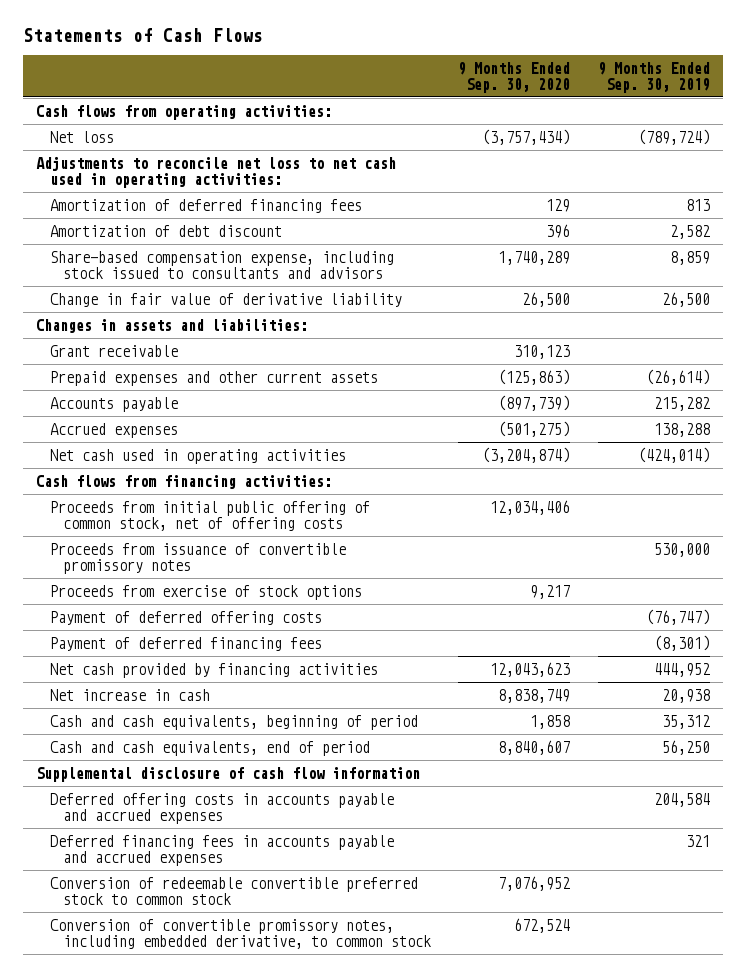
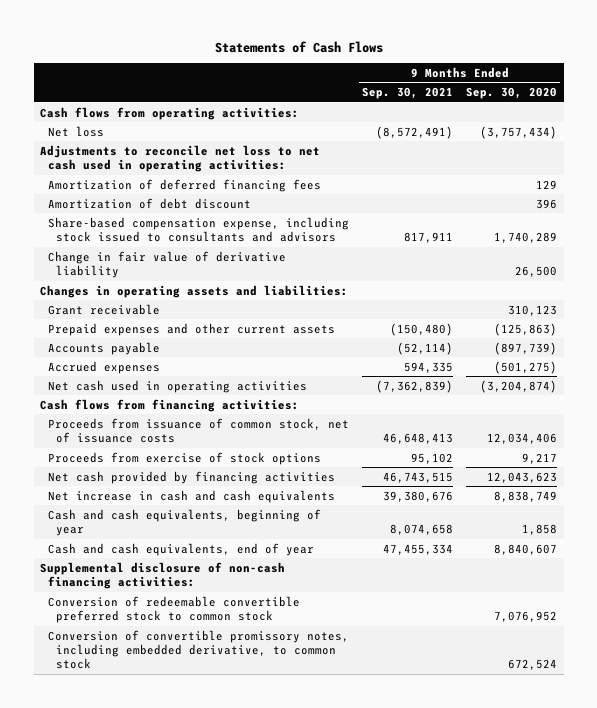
[597,61,710,93] 9 Months Ended Sep. 30, 2019 -> none
none -> [362,87,454,100] Sep. 30, 2021
[36,318,309,333] Changes in assets and liabilities: -> [40,284,349,298] Changes in operating assets and liabilities:
[49,542,346,574] Proceeds from issuance of convertible promissory notes -> none
[49,500,370,531] Proceeds from initial public offering of common stock, net of offering costs -> [48,417,350,444] Proceeds from issuance of common stock, net of issuance costs
[49,610,322,625] Payment of deferred offering costs -> none
[49,636,322,651] Payment of deferred financing fees -> none
[49,792,394,824] Deferred offering costs in accounts payable and accrued expenses -> none
[49,834,394,866] Deferred financing fees in accounts payable and accrued expenses -> none
[49,688,210,701] Net increase in cash -> [48,489,336,503] Net increase in cash and cash equivalents
[49,714,418,730] Cash and cash equivalents, beginning of period -> [48,508,322,537] Cash and cash equivalents, beginning of year
[49,740,370,756] Cash and cash equivalents, end of period -> [48,542,315,556] Cash and cash equivalents, end of year
[36,766,421,782] Supplemental disclosure of cash flow information -> [40,561,286,590] Supplemental disclosure of non-cash financing activities:

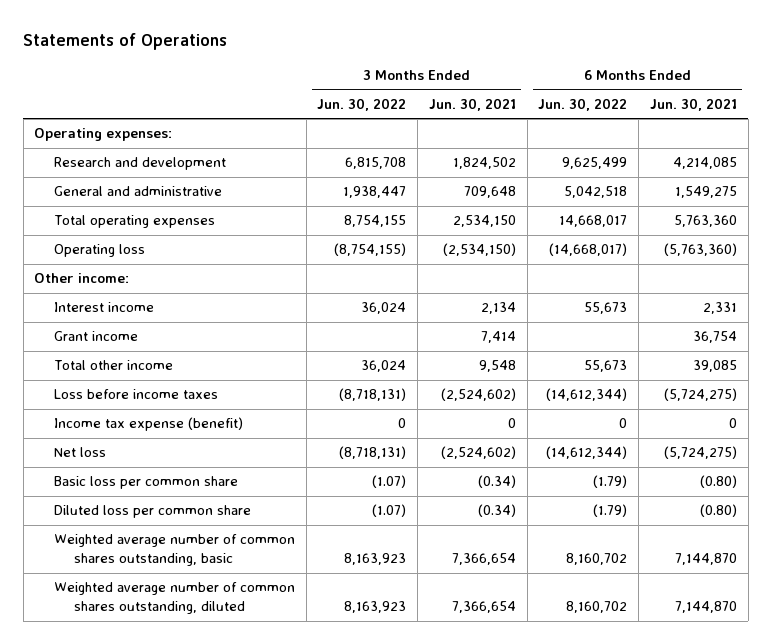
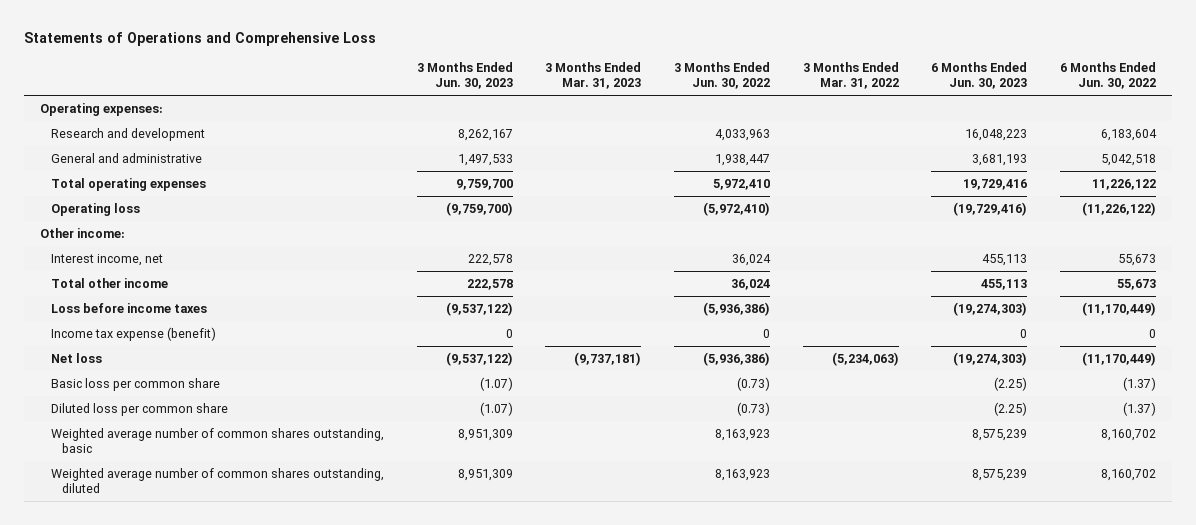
[23,32,228,50] Statements of Operations -> [23,31,376,46] Statements of Operations and Comprehensive Loss
[428,97,516,111] Jun. 30, 2021 -> none
[649,97,737,111] Jun. 30, 2021 -> none
none -> [416,61,513,90] 3 Months Ended Jun. 30, 2023
none -> [545,61,642,90] 3 Months Ended Mar. 31, 2023
none -> [802,61,899,90] 3 Months Ended Mar. 31, 2022
none -> [931,61,1028,90] 6 Months Ended Jun. 30, 2023
[345,157,407,170] 6,815,708 -> [714,128,770,141] 4,033,963
[562,157,628,170] 9,625,499 -> [1100,128,1157,141] 6,183,604
[344,215,407,228] 8,754,155 -> [712,178,770,190] 5,972,410
[559,215,628,228] 14,668,017 -> [1091,178,1156,190] 11,226,122
[334,243,407,257] (8,754,155) -> [702,201,770,216] (5,972,410)
[549,243,628,257] (14,668,017) -> [1081,201,1156,216] (11,226,122)
[53,331,138,342] Grant income -> none
[53,302,154,313] Interest income -> [50,253,163,266] Interest income, net
[339,388,407,402] (8,718,131) -> [702,301,770,316] (5,936,386)
[546,388,628,402] (14,612,344) -> [1081,301,1156,316] (11,170,449)
[339,446,407,460] (8,718,131) -> [702,351,770,366] (5,936,386)
[546,446,628,460] (14,612,344) -> [1081,351,1156,366] (11,170,449)
[372,475,407,489] (1.07) -> [736,376,770,391] (0.73)
[593,475,628,489] (1.79) -> [1122,376,1156,391] (1.37)
[372,504,407,518] (1.07) -> [736,401,770,416] (0.73)
[593,504,628,518] (1.79) -> [1122,401,1156,416] (1.37)

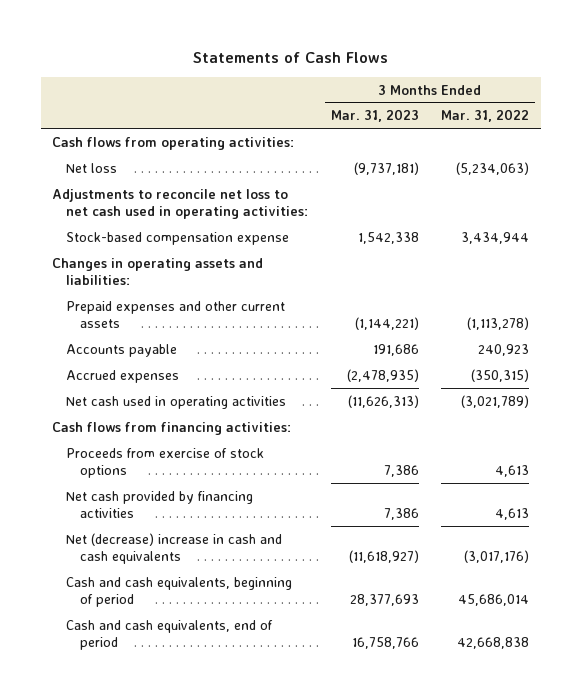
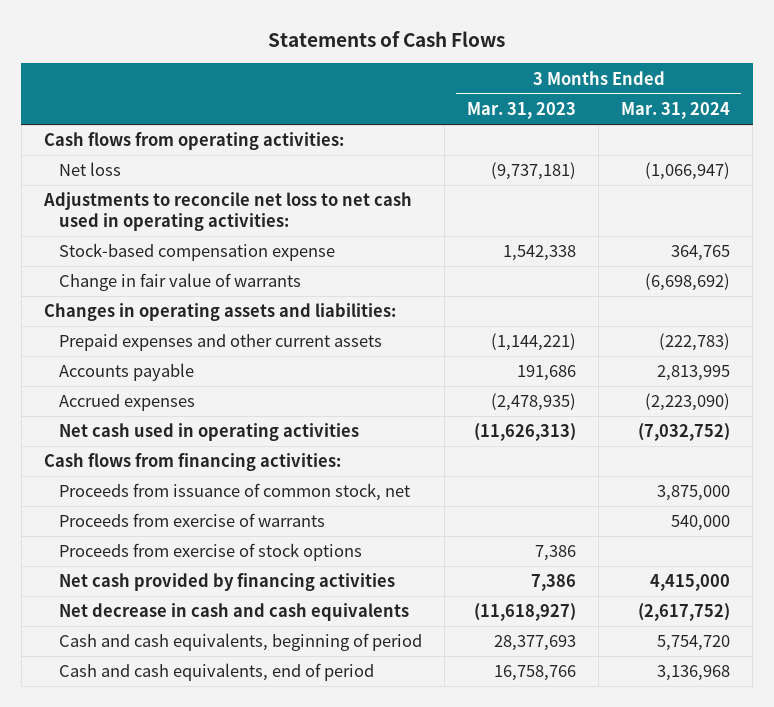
[441,109,530,123] Mar. 31, 2022 -> none
none -> [621,102,731,120] Mar. 31, 2024
none -> [59,273,302,292] Change in fair value of warrants
none -> [59,483,411,502] Proceeds from issuance of common stock, net
none -> [59,513,326,528] Proceeds from exercise of warrants
[66,532,283,564] Net (decrease) increase in cash and cash equivalents -> [59,603,410,622] Net decrease in cash and cash equivalents

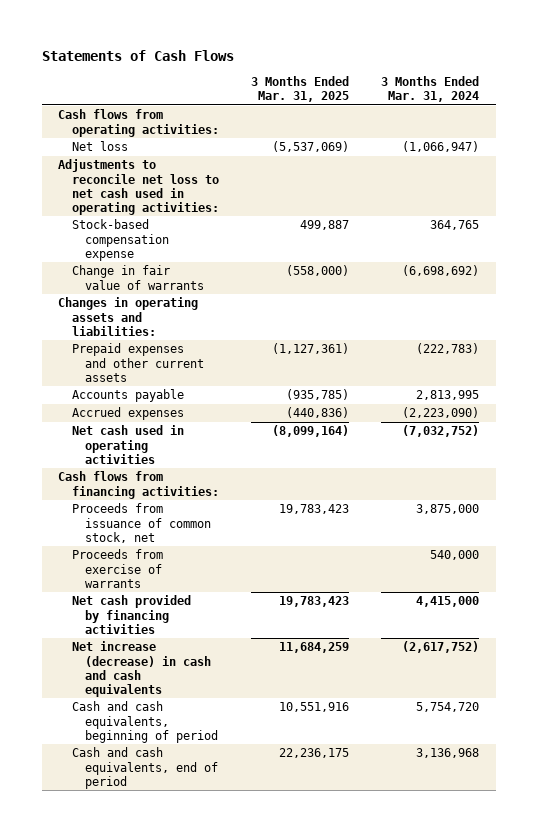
[467,102,577,120] Mar. 31, 2023 -> none
none -> [250,76,349,103] 3 Months Ended Mar. 31, 2025
[59,543,363,562] Proceeds from exercise of stock options -> none
[59,603,410,622] Net decrease in cash and cash equivalents -> [71,641,211,697] Net increase (decrease) in cash and cash equivalents

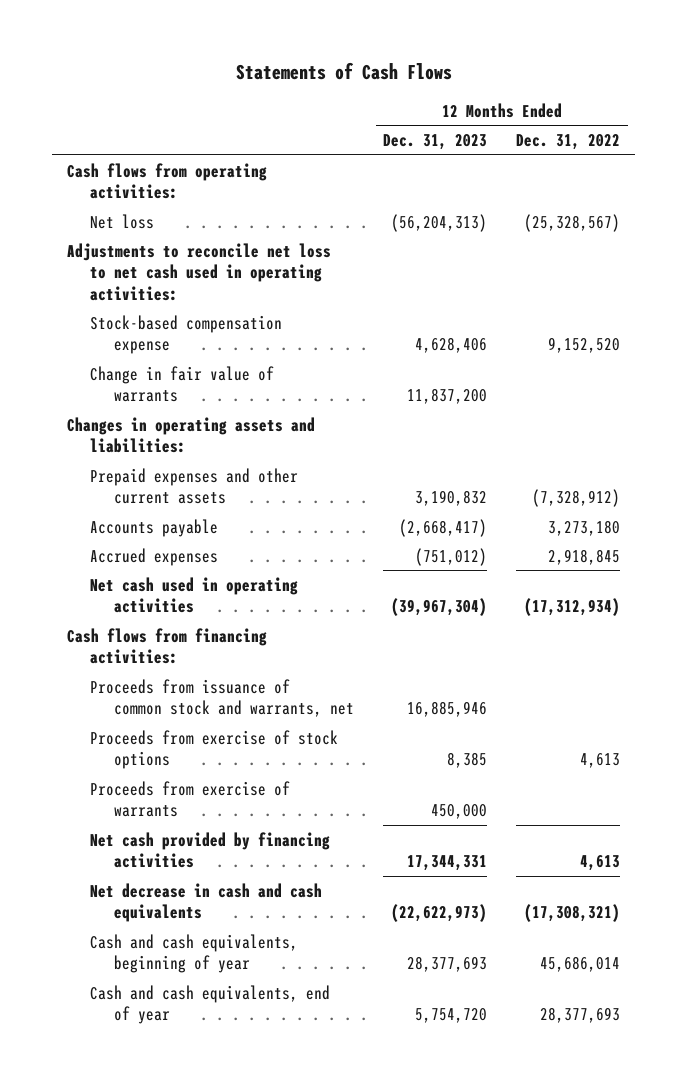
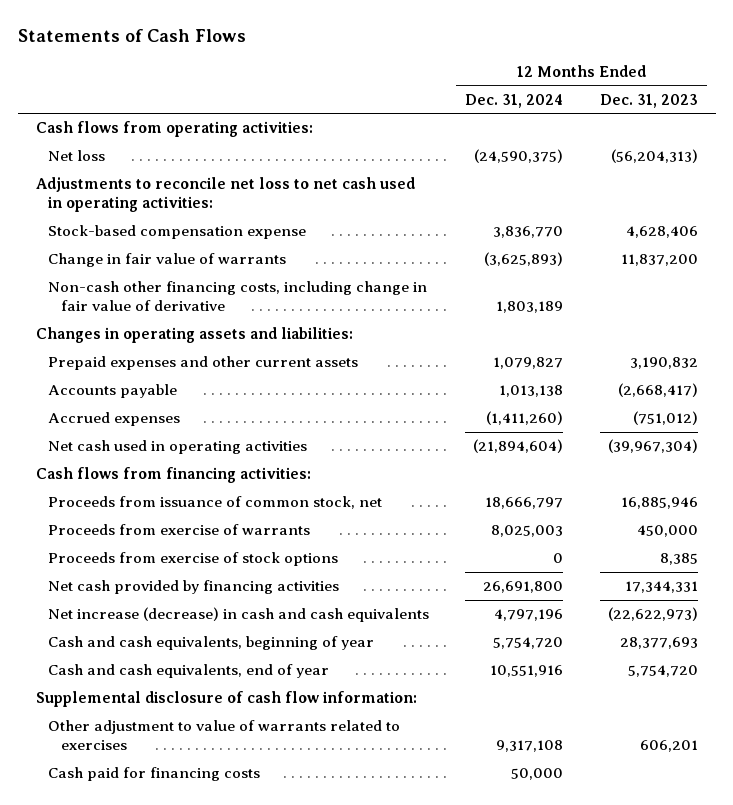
[516,134,621,151] Dec. 31, 2022 -> none
none -> [465,93,564,108] Dec. 31, 2024
none -> [48,281,428,312] Non-cash other financing costs, including change in fair value of derivative
[90,678,354,718] Proceeds from issuance of common stock and warrants, net -> [48,496,383,510] Proceeds from issuance of common stock, net
[90,729,339,770] Proceeds from exercise of stock options -> [48,552,339,567] Proceeds from exercise of stock options
[90,882,323,923] Net decrease in cash and cash equivalents -> [48,607,430,623] Net increase (decrease) in cash and cash equivalents
none -> [35,691,417,708] Supplemental disclosure of cash flow information:
none -> [48,720,401,751] Other adjustment to value of warrants related to exercises
none -> [48,767,261,782] Cash paid for financing costs

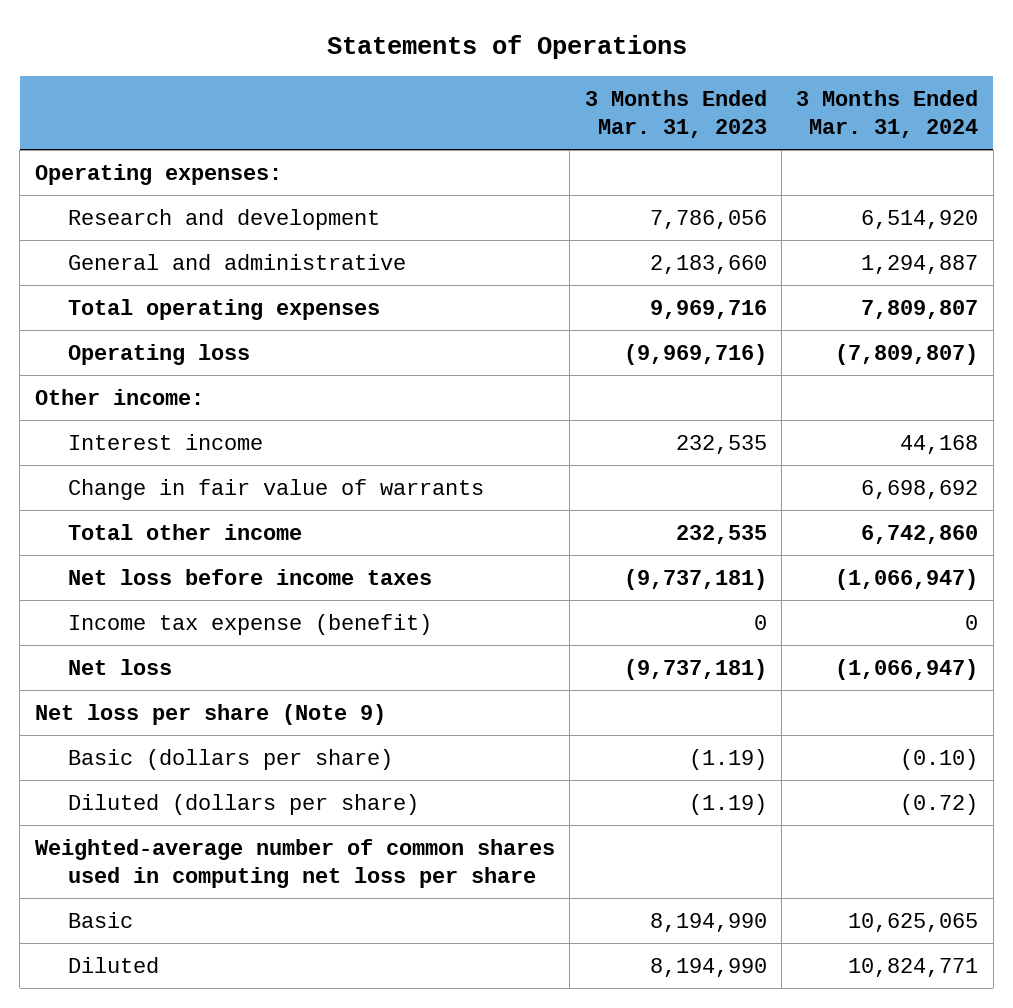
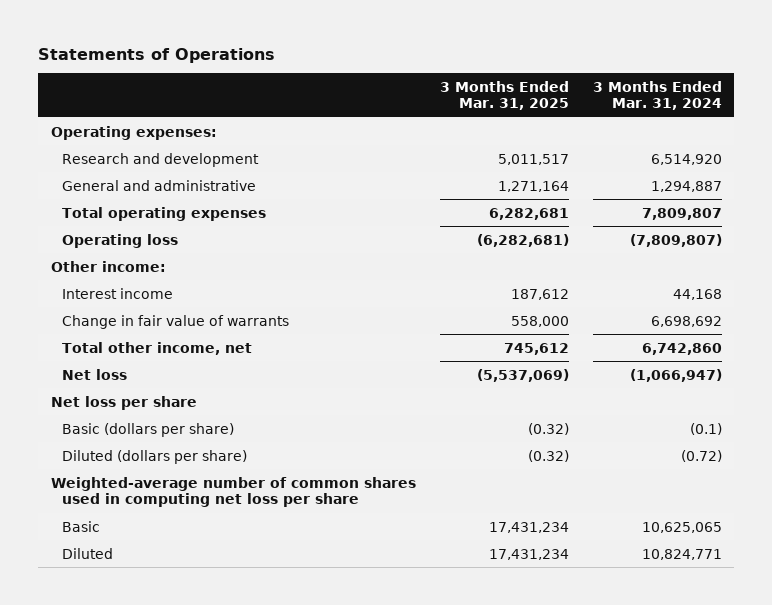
[584,90,767,139] 3 Months Ended Mar. 31, 2023 -> none
none -> [439,80,569,111] 3 Months Ended Mar. 31, 2025
[67,568,432,585] Net loss before income taxes -> none
[67,613,432,635] Income tax expense (benefit) -> none
[67,523,302,540] Total other income -> [62,341,253,355] Total other income, net
[34,703,386,725] Net loss per share (Note 9) -> [50,395,197,410] Net loss per share
[900,748,979,770] (0.10) -> [689,422,722,435] (0.1)

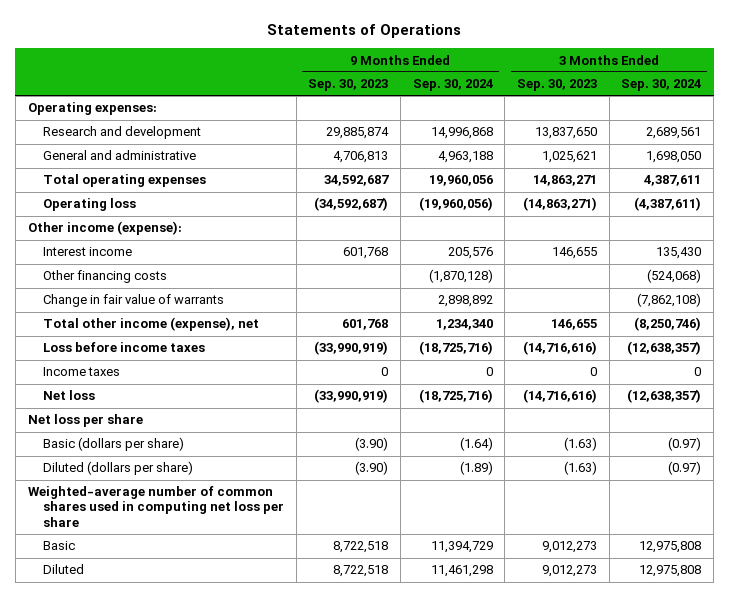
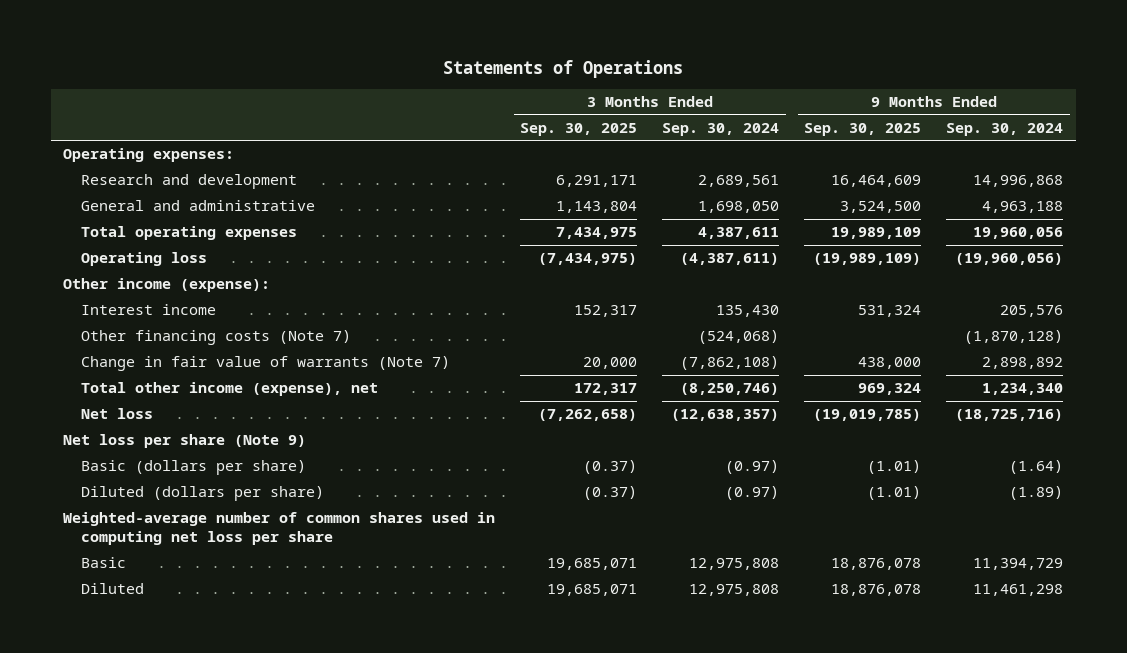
[308,79,389,92] Sep. 30, 2023 -> none
[517,79,598,92] Sep. 30, 2023 -> none
none -> [520,122,638,136] Sep. 30, 2025
none -> [804,122,922,136] Sep. 30, 2025
[42,270,167,284] Other financing costs -> [81,330,352,346] Other financing costs (Note 7)
[42,294,224,308] Change in fair value of warrants -> [81,356,451,372] Change in fair value of warrants (Note 7)
[42,342,205,353] Loss before income taxes -> none
[42,367,120,377] Income taxes -> none
[27,414,143,428] Net loss per share -> [63,434,307,449] Net loss per share (Note 9)

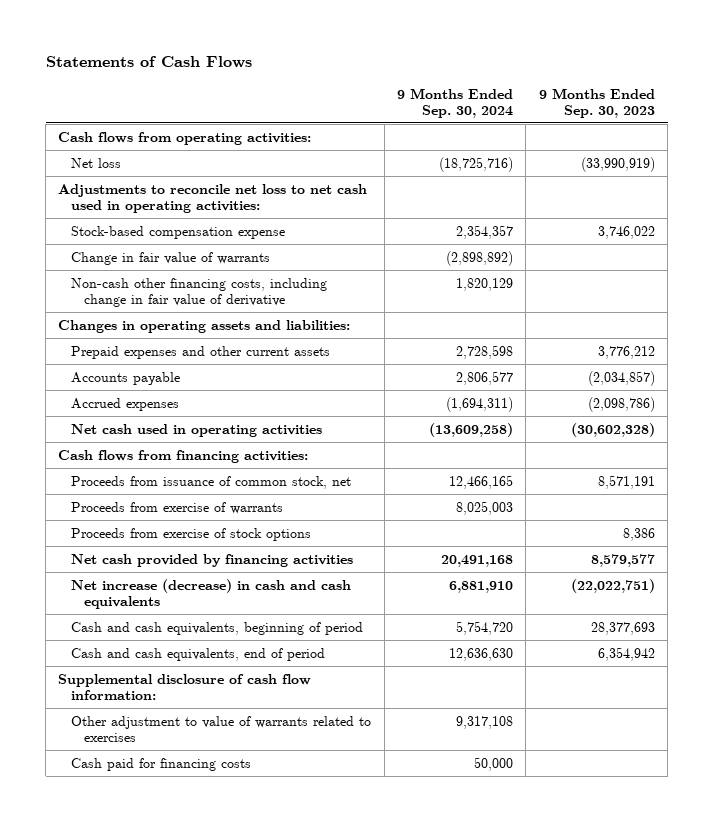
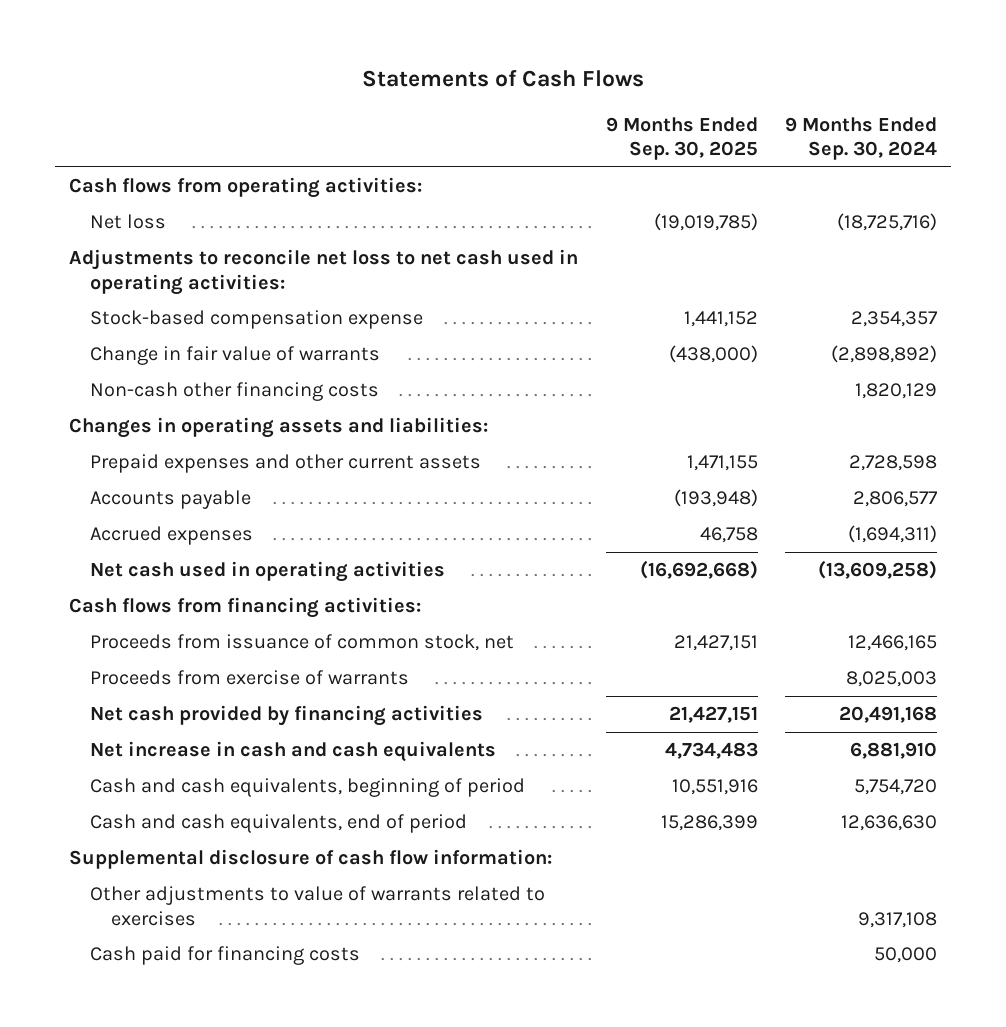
[538,87,655,118] 9 Months Ended Sep. 30, 2023 -> none
none -> [605,116,758,160] 9 Months Ended Sep. 30, 2025
[71,277,328,307] Non-cash other financing costs, including change in fair value of derivative -> [89,382,379,402] Non-cash other financing costs
[71,527,312,541] Proceeds from exercise of stock options -> none
[71,578,352,609] Net increase (decrease) in cash and cash equivalents -> [89,741,496,763] Net increase in cash and cash equivalents
[71,715,372,742] Other adjustment to value of warrants related to exercises -> [89,886,545,926] Other adjustments to value of warrants related to exercises

